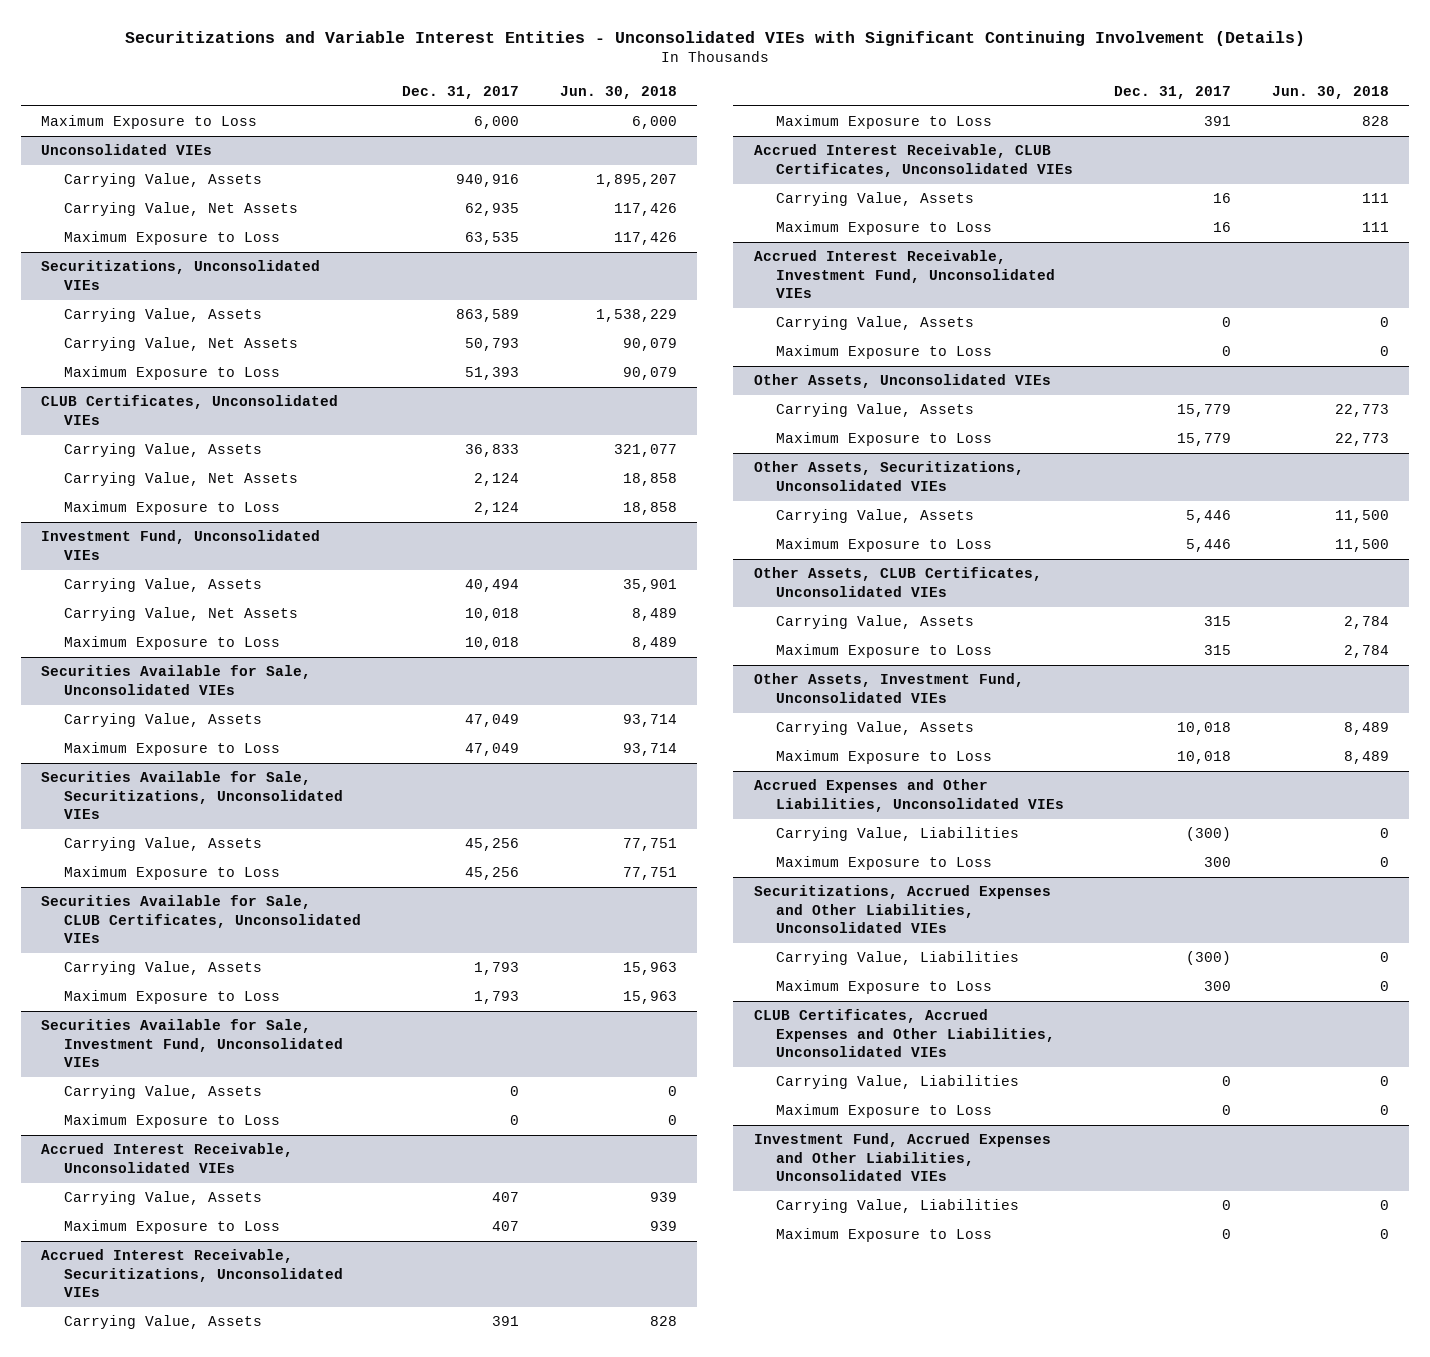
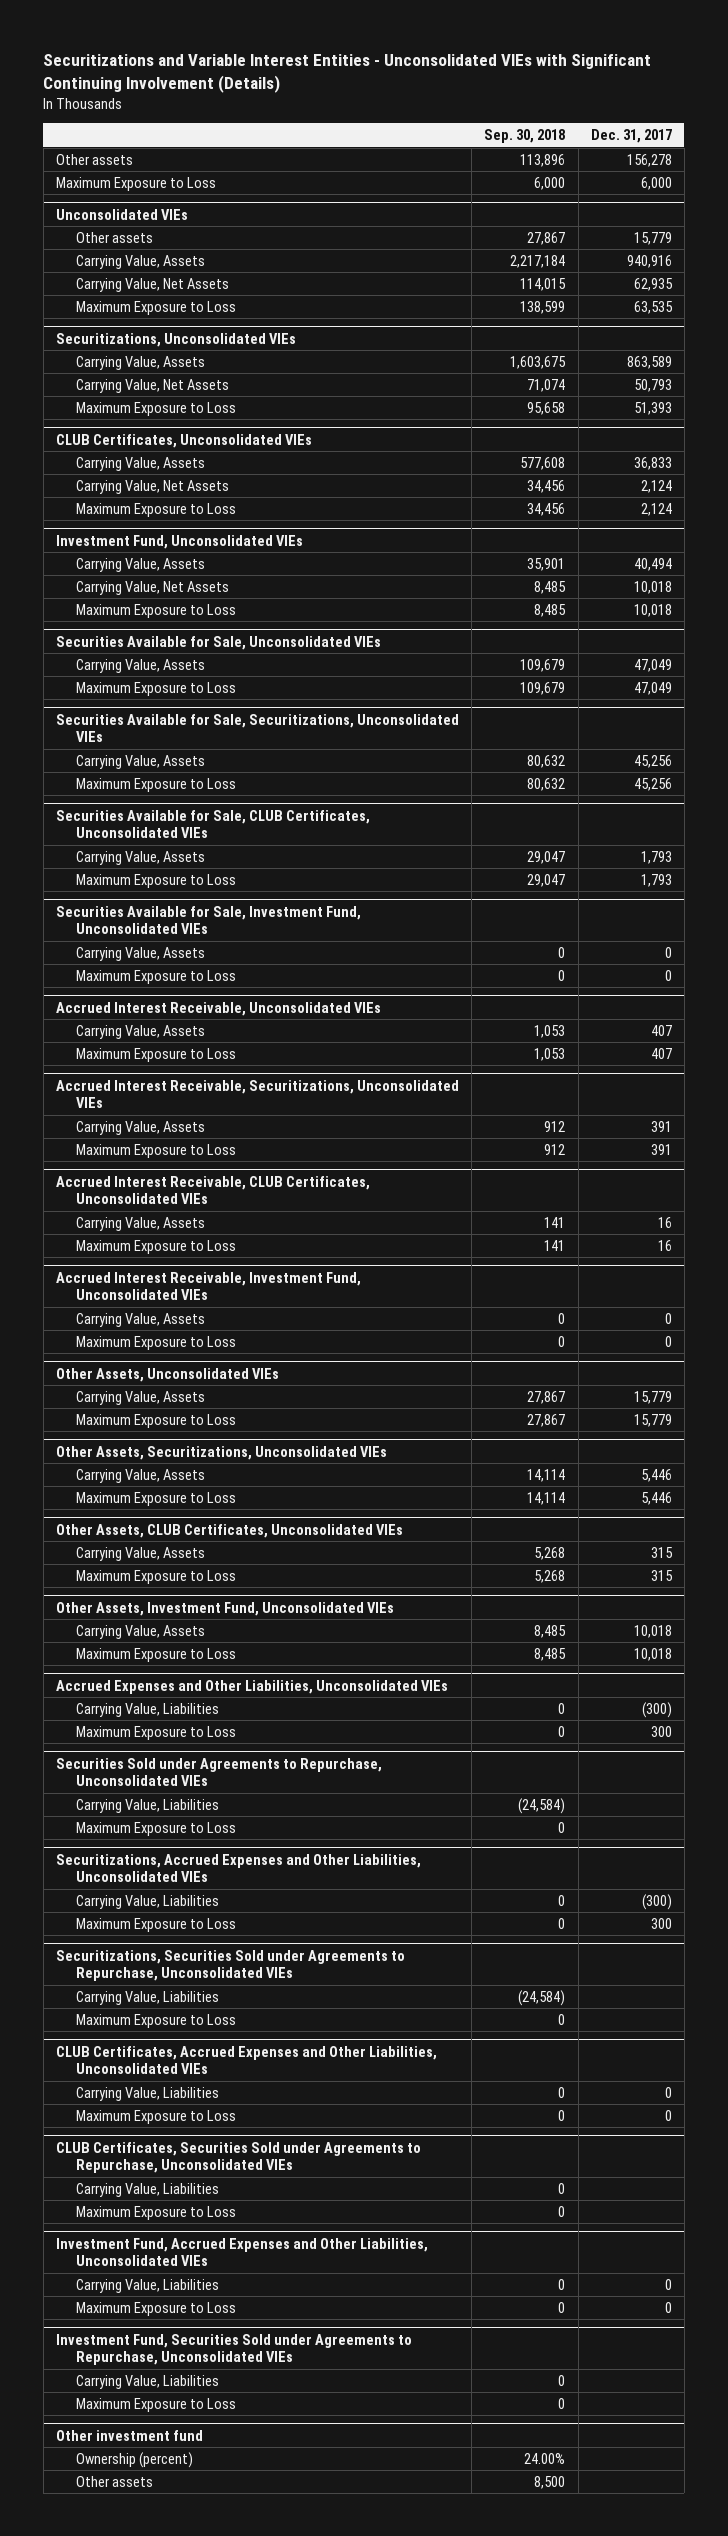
[559,86,677,100] Jun. 30, 2018 -> none
none -> [484,129,566,144] Sep. 30, 2018
none -> [55,153,133,165] Other assets
none -> [76,231,154,243] Other assets
none -> [55,1757,382,1787] Securities Sold under Agreements to Repurchase, Unconsolidated VIEs
none -> [76,1798,220,1813] Carrying Value, Liabilities
none -> [76,1821,237,1836] Maximum Exposure to Loss
none -> [55,1949,405,1982] Securitizations, Securities Sold under Agreements to Repurchase, Unconsolidated VIEs
none -> [76,1990,220,2005] Carrying Value, Liabilities
none -> [76,2013,237,2028] Maximum Exposure to Loss
none -> [55,2141,421,2174] CLUB Certificates, Securities Sold under Agreements to Repurchase, Unconsolidated VIEs
none -> [76,2182,220,2197] Carrying Value, Liabilities
none -> [76,2205,237,2220] Maximum Exposure to Loss
none -> [55,2333,412,2366] Investment Fund, Securities Sold under Agreements to Repurchase, Unconsolidated VIEs
none -> [76,2374,220,2389] Carrying Value, Liabilities
none -> [76,2397,237,2412] Maximum Exposure to Loss
none -> [55,2429,203,2441] Other investment fund
none -> [76,2451,194,2468] Ownership (percent)
none -> [76,2475,154,2487] Other assets

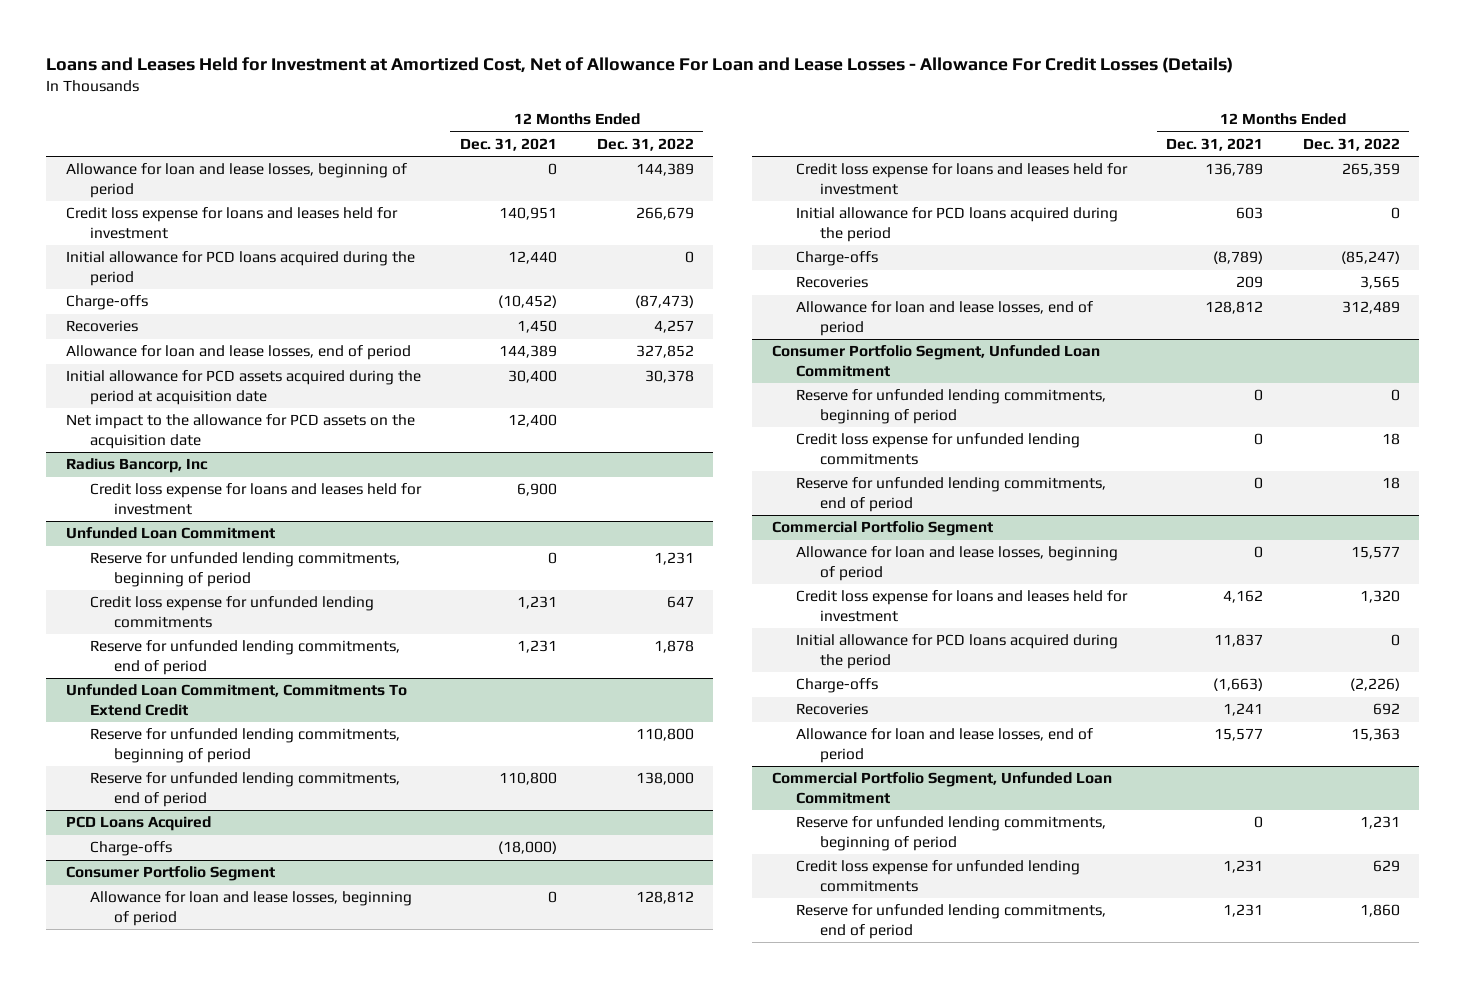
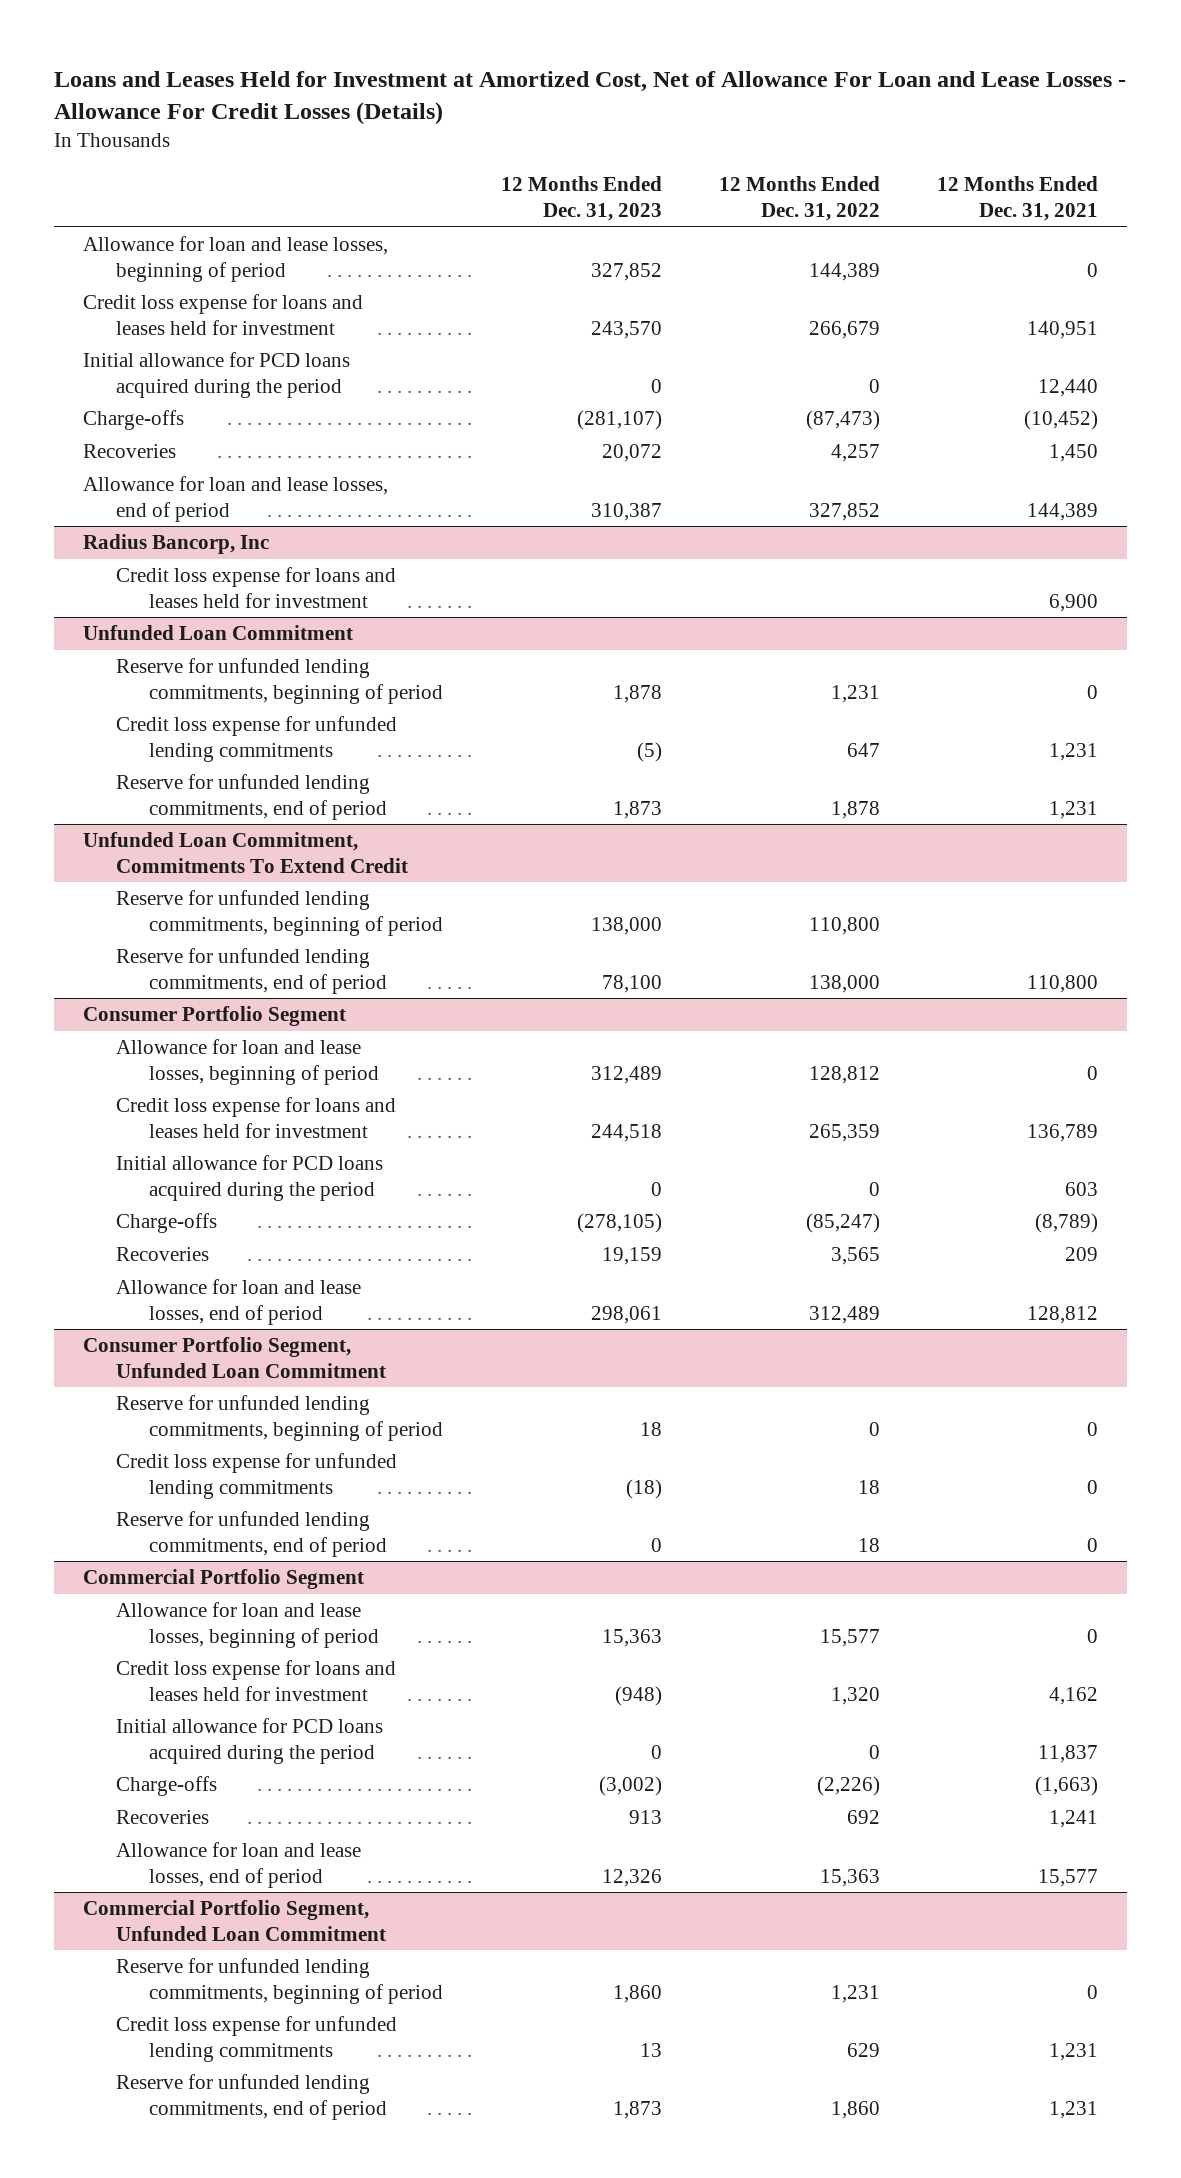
none -> [500,176,662,221] 12 Months Ended Dec. 31, 2023
[65,370,421,406] Initial allowance for PCD assets acquired during the period at acquisition date -> none
[65,414,415,450] Net impact to the allowance for PCD assets on the acquisition date -> none
[65,816,211,832] PCD Loans Acquired -> none
[89,841,172,857] Charge-offs -> none

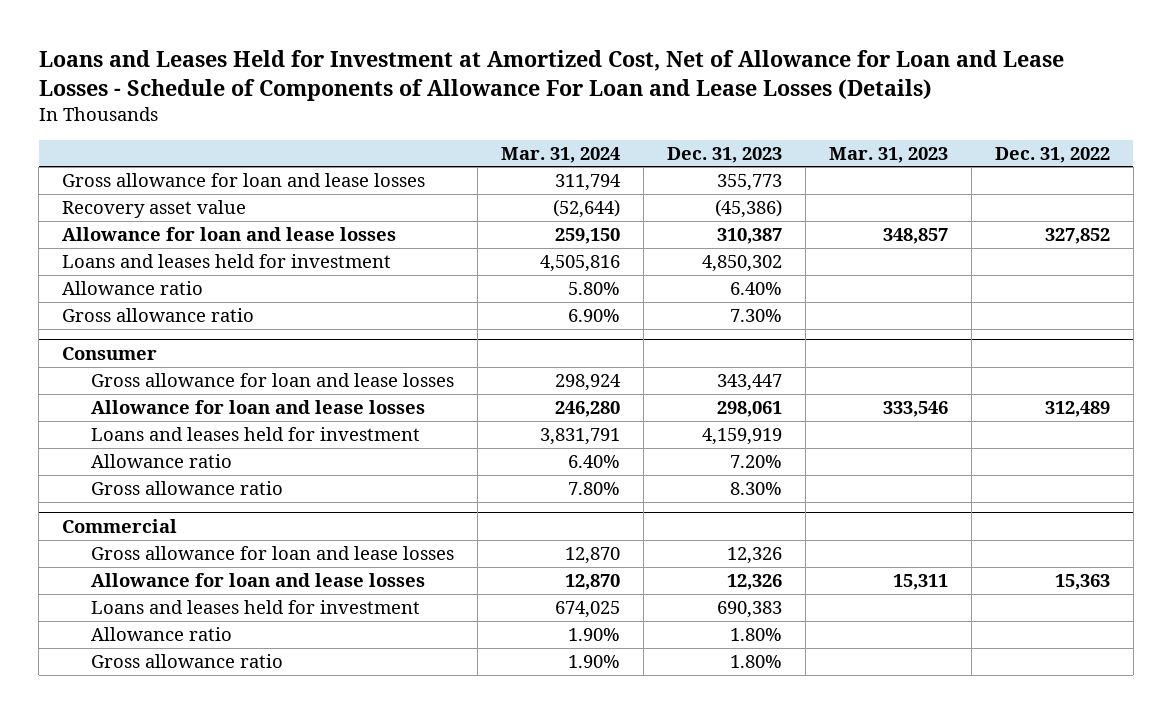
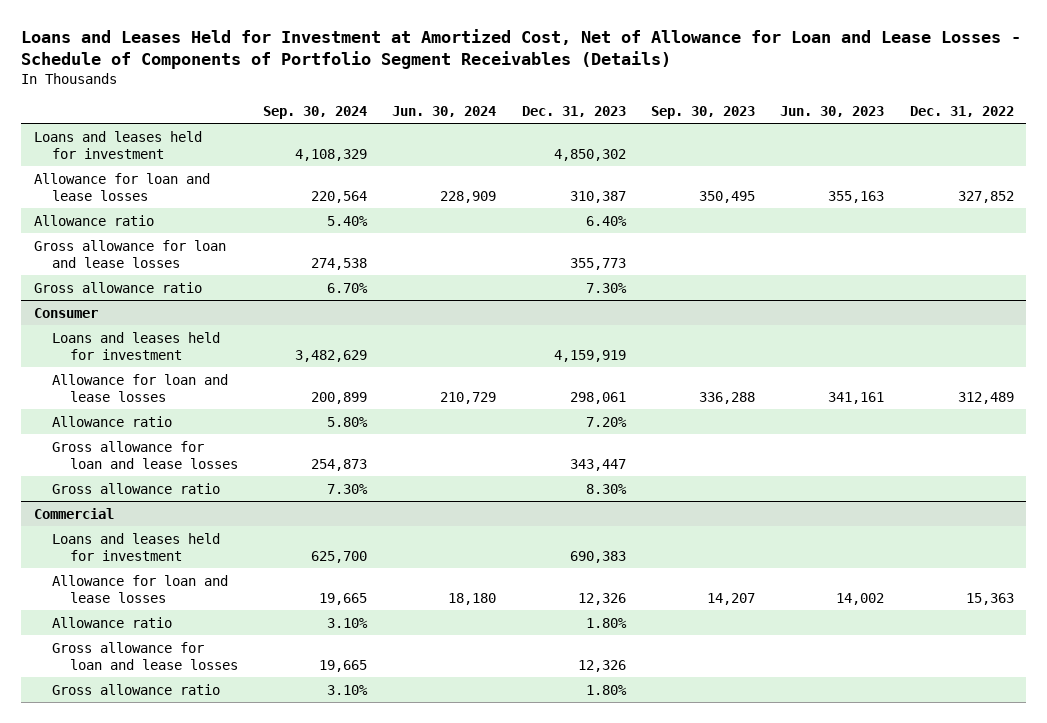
[38,50,1064,102] Loans and Leases Held for Investment at Amortized Cost, Net of Allowance for Loan and Lease Losses - Schedule of Components of Allowance For Loan and Lease Losses (Details) -> [21,29,1022,70] Loans and Leases Held for Investment at Amortized Cost, Net of Allowance for Loan and Lease Losses - Schedule of Components of Portfolio Segment Receivables (Details)
[500,146,620,163] Mar. 31, 2024 -> none
[828,146,948,163] Mar. 31, 2023 -> none
none -> [262,106,367,120] Sep. 30, 2024
none -> [392,106,497,118] Jun. 30, 2024
none -> [650,106,755,120] Sep. 30, 2023
none -> [780,106,885,118] Jun. 30, 2023
[62,200,247,219] Recovery asset value -> none
[62,227,397,242] Allowance for loan and lease losses -> [33,172,210,201] Allowance for loan and lease losses
[62,173,426,188] Gross allowance for loan and lease losses -> [33,239,226,268] Gross allowance for loan and lease losses
[90,400,425,415] Allowance for loan and lease losses -> [51,373,228,402] Allowance for loan and lease losses
[90,373,454,388] Gross allowance for loan and lease losses -> [51,440,238,469] Gross allowance for loan and lease losses
[90,573,425,588] Allowance for loan and lease losses -> [51,574,228,603] Allowance for loan and lease losses
[90,546,454,561] Gross allowance for loan and lease losses -> [51,641,238,670] Gross allowance for loan and lease losses

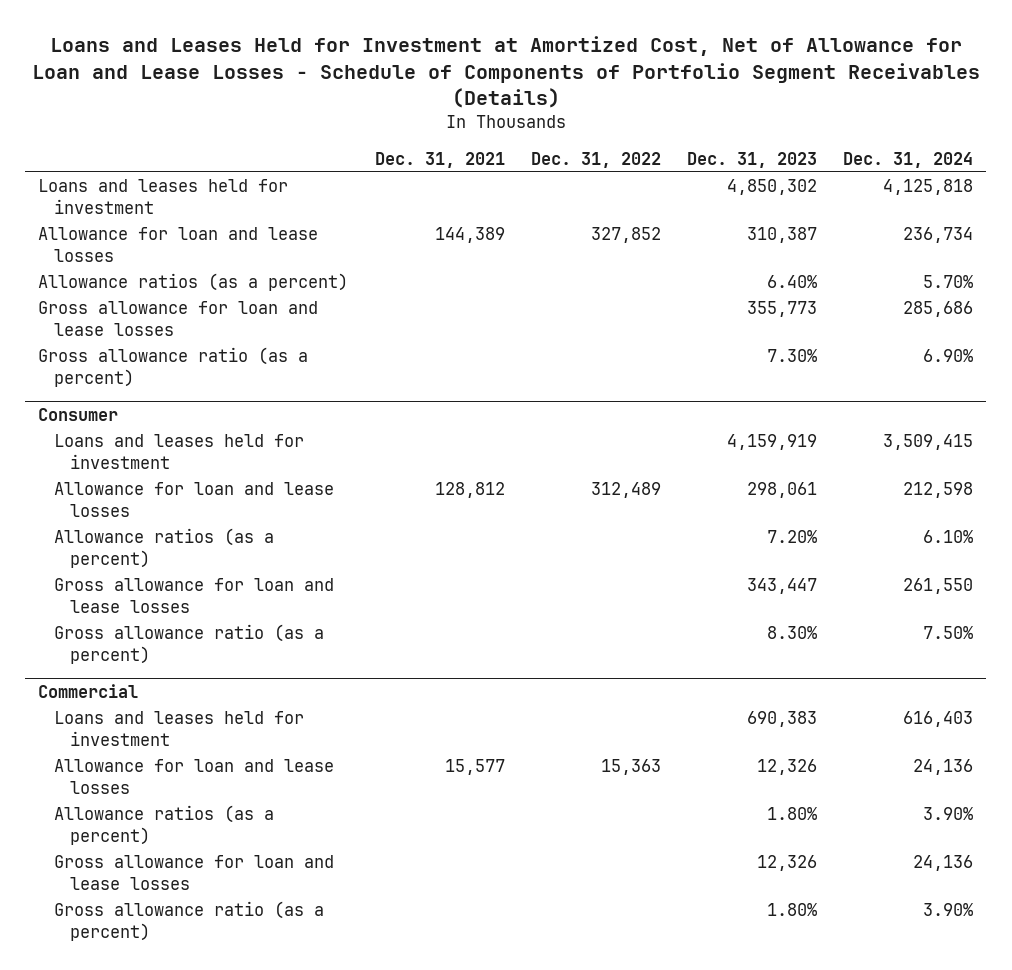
[262,106,367,120] Sep. 30, 2024 -> none
[392,106,497,118] Jun. 30, 2024 -> none
[650,106,755,120] Sep. 30, 2023 -> none
[780,106,885,118] Jun. 30, 2023 -> none
none -> [374,151,505,168] Dec. 31, 2021
none -> [843,151,974,168] Dec. 31, 2024
[33,214,154,226] Allowance ratio -> [38,273,349,292] Allowance ratios (as a percent)
[33,281,202,293] Gross allowance ratio -> [38,347,309,388] Gross allowance ratio (as a percent)
[51,415,172,427] Allowance ratio -> [54,528,275,569] Allowance ratios (as a percent)
[51,482,220,494] Gross allowance ratio -> [54,624,325,665] Gross allowance ratio (as a percent)
[51,616,172,628] Allowance ratio -> [54,805,275,846] Allowance ratios (as a percent)
[51,683,220,695] Gross allowance ratio -> [54,901,325,942] Gross allowance ratio (as a percent)

